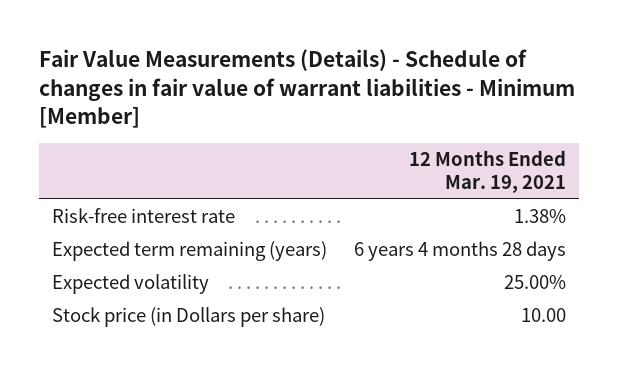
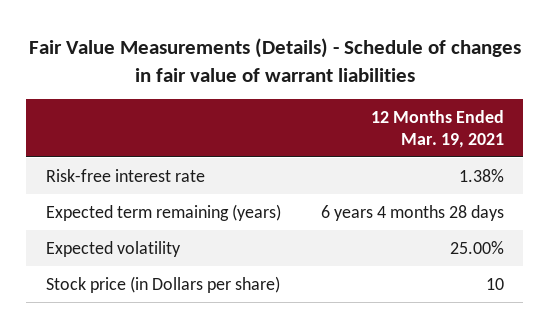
[38,49,575,129] Fair Value Measurements (Details) - Schedule of changes in fair value of warrant liabilities - Minimum [Member] -> [28,38,521,82] Fair Value Measurements (Details) - Schedule of changes in fair value of warrant liabilities
[520,308,566,323] 10.00 -> [485,277,504,290] 10

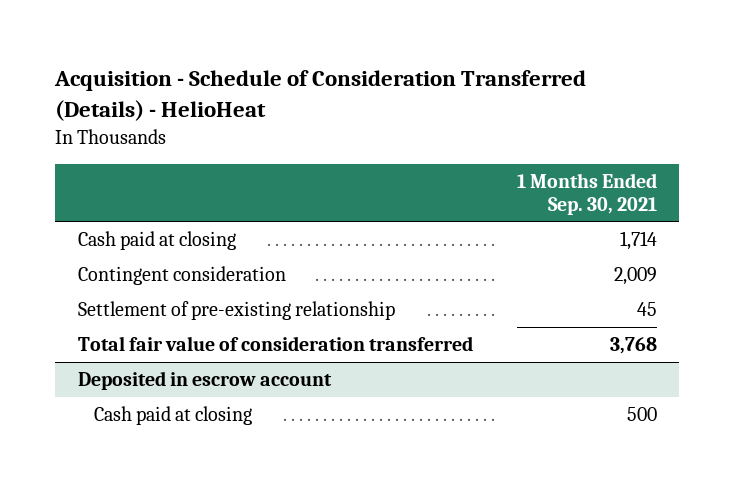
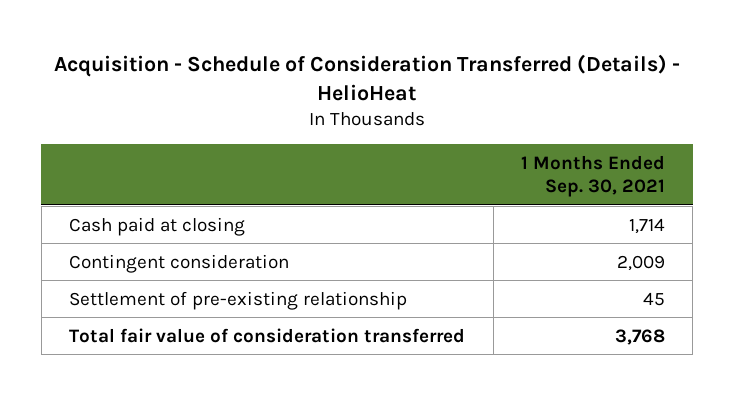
[77,371,332,391] Deposited in escrow account -> none
[93,406,252,426] Cash paid at closing -> none

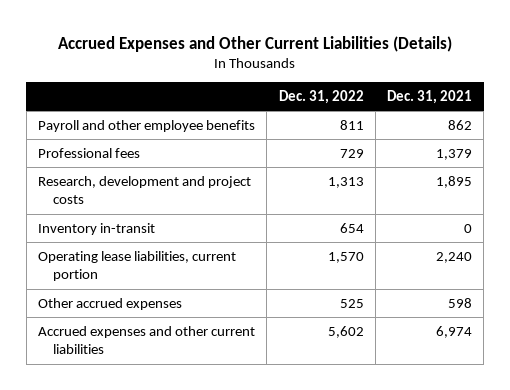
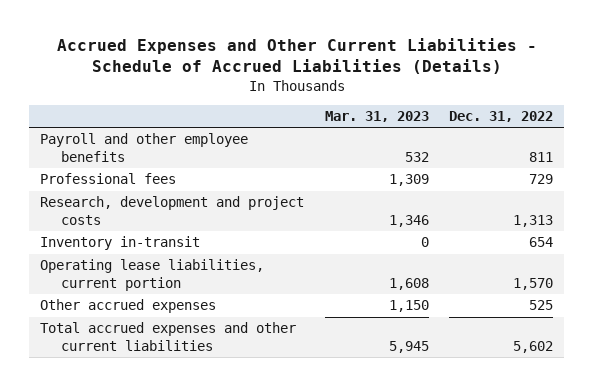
[58,35,453,52] Accrued Expenses and Other Current Liabilities (Details) -> [56,37,537,75] Accrued Expenses and Other Current Liabilities - Schedule of Accrued Liabilities (Details)
[387,89,473,104] Dec. 31, 2021 -> none
none -> [324,111,429,123] Mar. 31, 2023
[38,325,256,355] Accrued expenses and other current liabilities -> [39,322,296,352] Total accrued expenses and other current liabilities

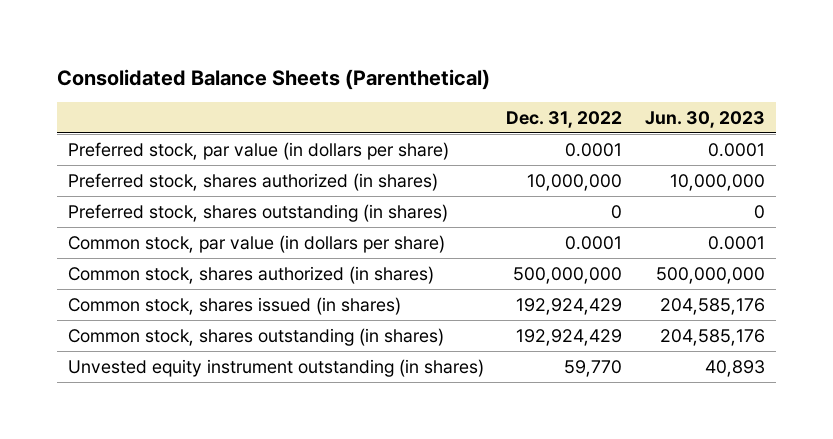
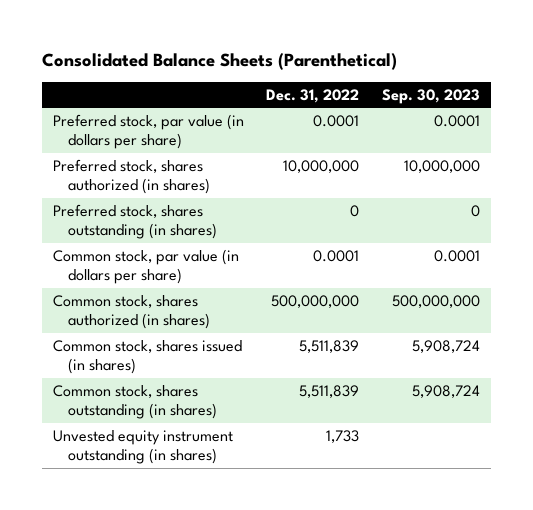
[644,110,765,128] Jun. 30, 2023 -> none
none -> [381,89,480,105] Sep. 30, 2023
[516,297,623,315] 192,924,429 -> [299,339,360,353] 5,511,839
[516,328,623,346] 192,924,429 -> [299,384,360,398] 5,511,839
[564,359,623,377] 59,770 -> [326,429,360,443] 1,733

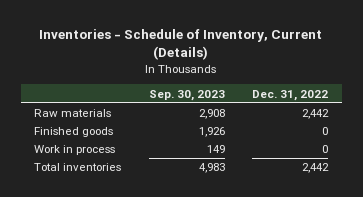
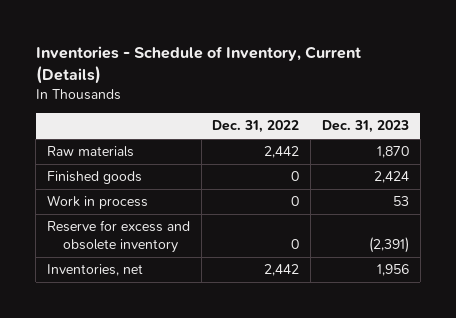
[148,89,225,101] Sep. 30, 2023 -> none
none -> [321,120,409,134] Dec. 31, 2023
none -> [47,220,191,254] Reserve for excess and obsolete inventory
[34,163,122,172] Total inventories -> [47,264,144,277] Inventories, net

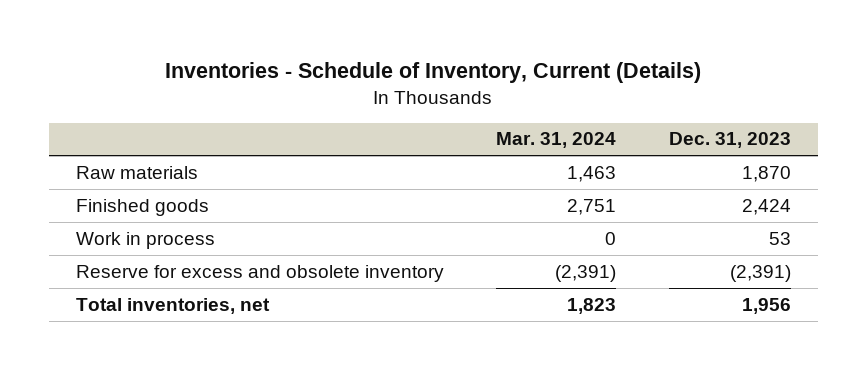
[212,120,300,134] Dec. 31, 2022 -> none
none -> [496,132,617,149] Mar. 31, 2024
[47,264,144,277] Inventories, net -> [75,297,270,314] Total inventories, net

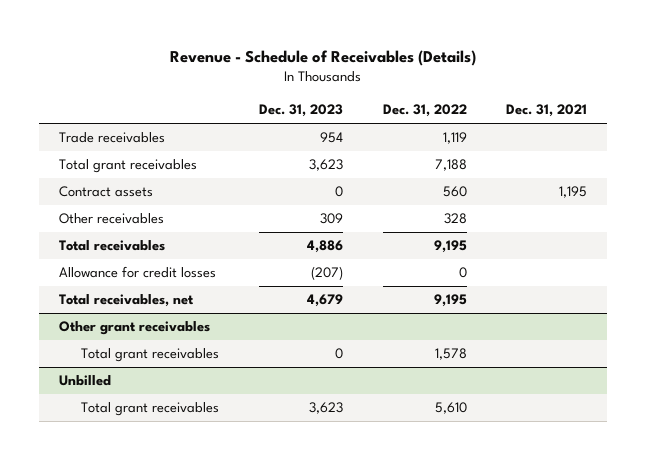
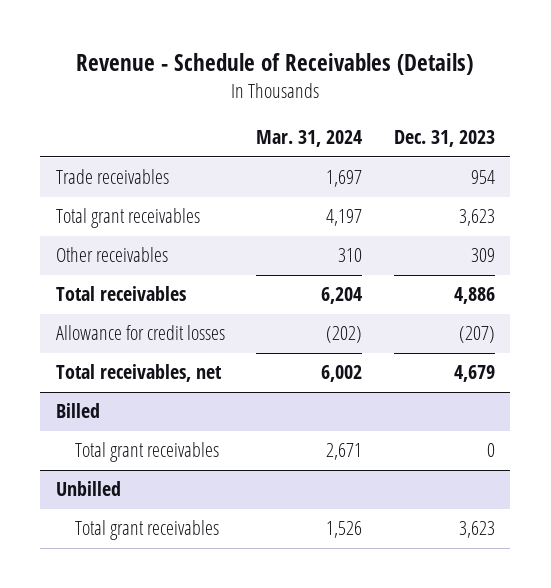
[382,104,467,118] Dec. 31, 2022 -> none
[506,104,588,118] Dec. 31, 2021 -> none
none -> [256,130,363,148] Mar. 31, 2024
[59,186,154,198] Contract assets -> none
[59,321,211,336] Other grant receivables -> none
none -> [56,403,101,419] Billed

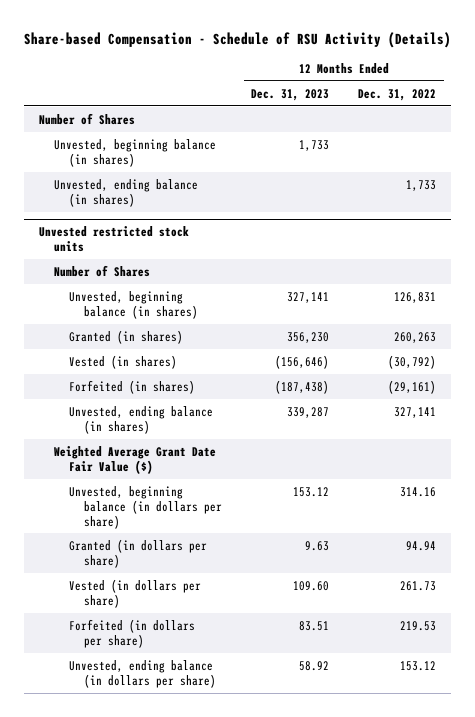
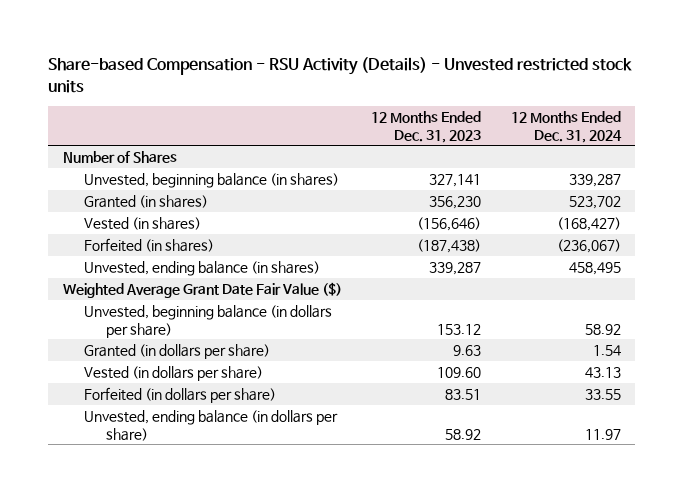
[23,31,451,48] Share-based Compensation - Schedule of RSU Activity (Details) -> [48,56,633,93] Share-based Compensation - RSU Activity (Details) - Unvested restricted stock units
[358,88,437,101] Dec. 31, 2022 -> none
none -> [510,110,622,143] 12 Months Ended Dec. 31, 2024
[53,138,216,167] Unvested, beginning balance (in shares) -> none
[53,178,198,207] Unvested, ending balance (in shares) -> none
[38,226,189,253] Unvested restricted stock units -> none
[53,264,150,277] Number of Shares -> none

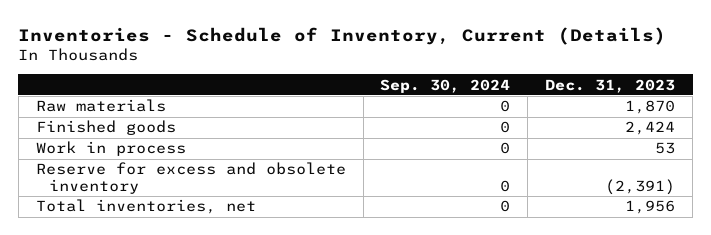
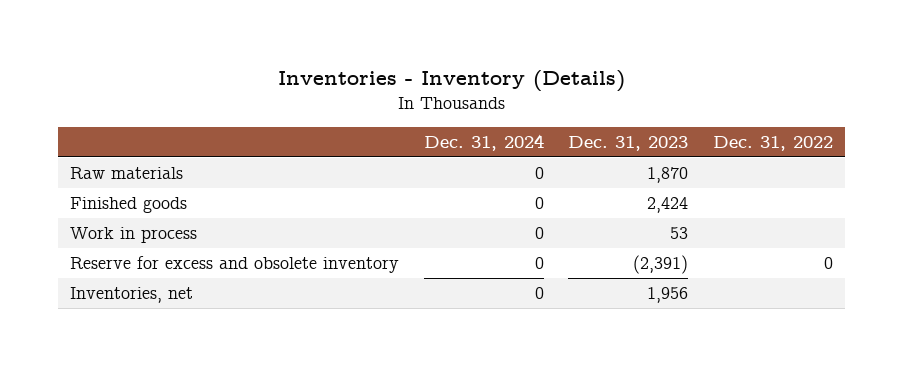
[18,26,667,45] Inventories - Schedule of Inventory, Current (Details) -> [277,70,625,93] Inventories - Inventory (Details)
[380,78,511,93] Sep. 30, 2024 -> none
none -> [423,133,544,151] Dec. 31, 2024
none -> [712,135,833,151] Dec. 31, 2022
[35,199,256,215] Total inventories, net -> [70,287,194,304] Inventories, net

